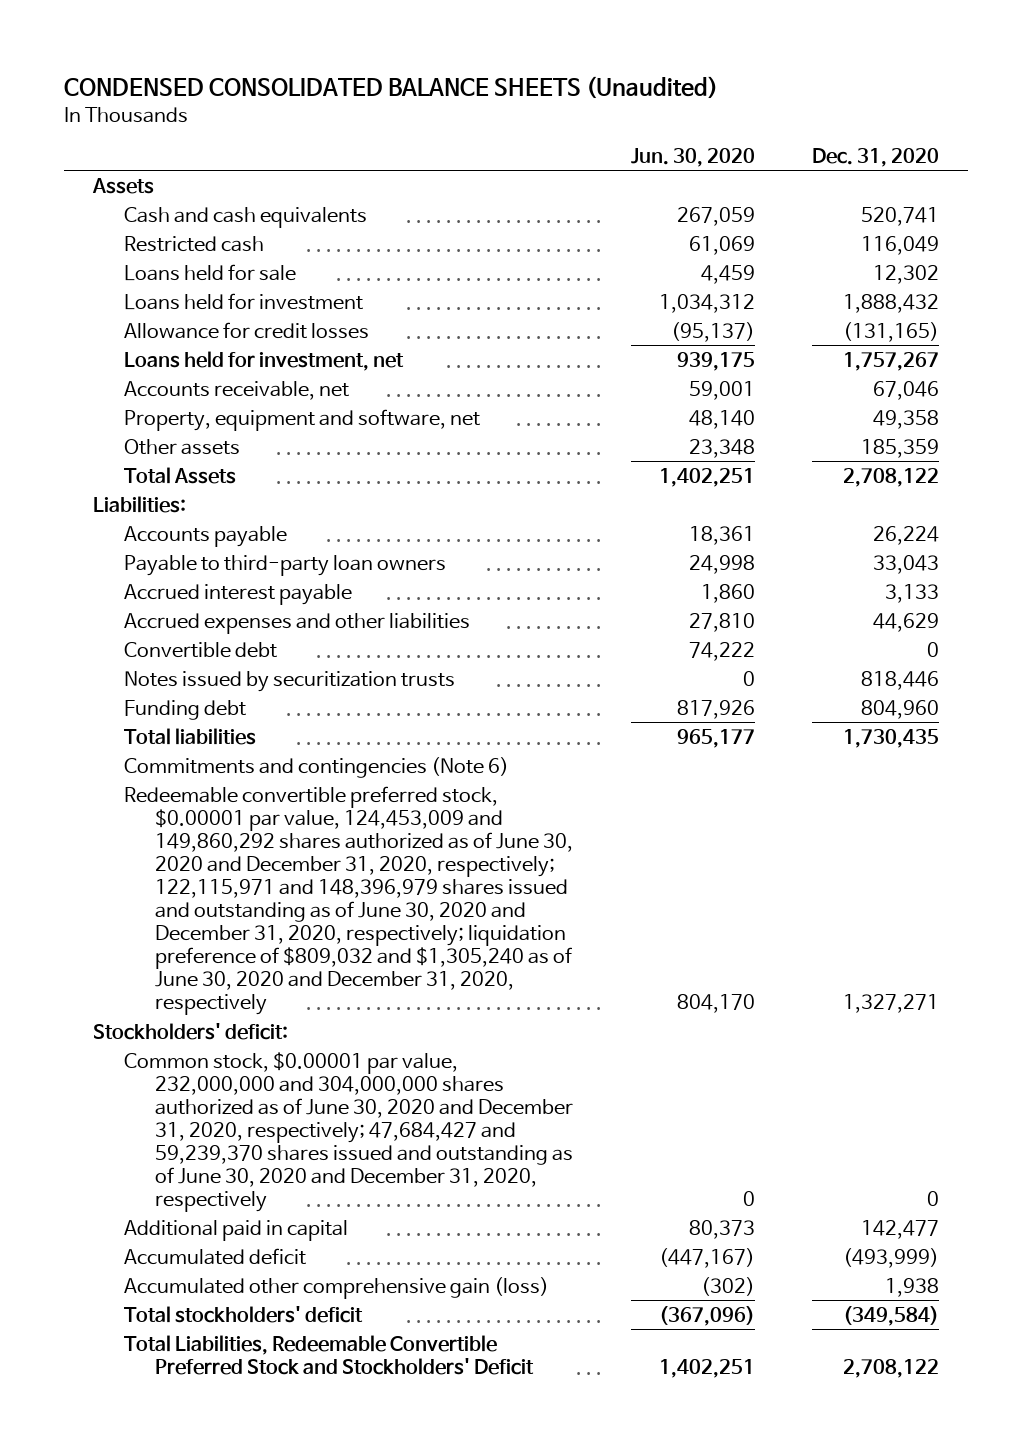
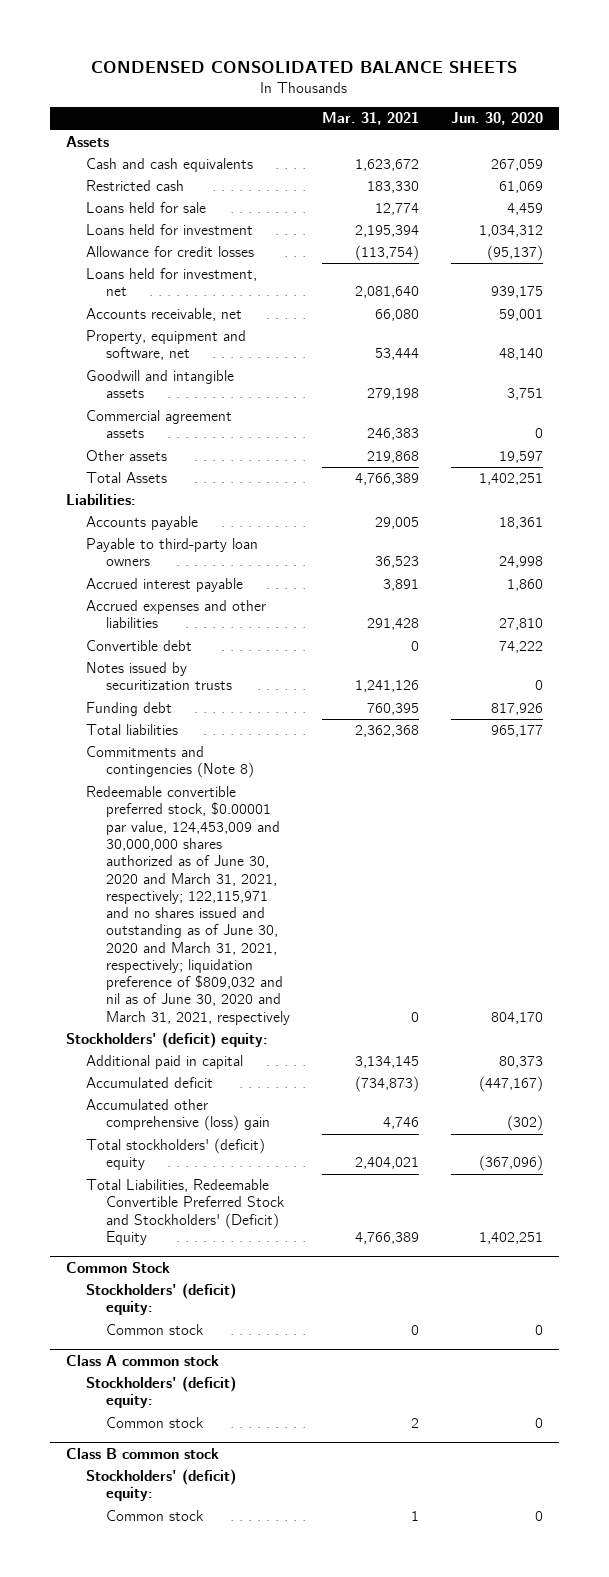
[64,76,719,100] CONDENSED CONSOLIDATED BALANCE SHEETS (Unaudited) -> [91,60,518,73] CONDENSED CONSOLIDATED BALANCE SHEETS
[812,148,940,168] Dec. 31, 2020 -> none
none -> [321,112,419,126] Mar. 31, 2021
none -> [85,370,234,399] Goodwill and intangible assets
none -> [85,410,232,439] Commercial agreement assets
[688,438,755,458] 23,348 -> [498,451,543,464] 19,597
[124,1051,574,1213] Common stock, $0.00001 par value, 232,000,000 and 304,000,000 shares authorized as of June 30, 2020 and December 31, 2020, respectively; 47,684,427 and 59,239,370 shares issued and outstanding as of June 30, 2020 and December 31, 2020, respectively -> none
[124,756,510,778] Commitments and contingencies (Note 6) -> [85,746,254,779] Commitments and contingencies (Note 8)
[124,785,574,1016] Redeemable convertible preferred stock, $0.00001 par value, 124,453,009 and 149,860,292 shares authorized as of June 30, 2020 and December 31, 2020, respectively; 122,115,971 and 148,396,979 shares issued and outstanding as of June 30, 2020 and December 31, 2020, respectively; liquidation preference of $809,032 and $1,305,240 as of June 30, 2020 and December 31, 2020, respectively -> [85,786,290,1025] Redeemable convertible preferred stock, $0.00001 par value, 124,453,009 and 30,000,000 shares authorized as of June 30, 2020 and March 31, 2021, respectively; 122,115,971 and no shares issued and outstanding as of June 30, 2020 and March 31, 2021, respectively; liquidation preference of $809,032 and nil as of June 30, 2020 and March 31, 2021, respectively
[93,1022,289,1040] Stockholders' deficit: -> [66,1032,269,1049] Stockholders' (deficit) equity:
[124,1276,550,1299] Accumulated other comprehensive gain (loss) -> [85,1099,270,1132] Accumulated other comprehensive (loss) gain
[124,1305,364,1323] Total stockholders' deficit -> [85,1138,265,1171] Total stockholders' (deficit) equity
[124,1334,535,1375] Total Liabilities, Redeemable Convertible Preferred Stock and Stockholders' Deficit -> [85,1179,285,1246] Total Liabilities, Redeemable Convertible Preferred Stock and Stockholders' (Deficit) Equity
none -> [66,1261,171,1273] Common Stock
none -> [85,1283,236,1316] Stockholders' (deficit) equity:
none -> [105,1324,204,1336] Common stock
none -> [66,1354,220,1366] Class A common stock
none -> [85,1376,236,1409] Stockholders' (deficit) equity:
none -> [105,1417,204,1429] Common stock
none -> [66,1447,220,1459] Class B common stock
none -> [85,1469,236,1502] Stockholders' (deficit) equity:
none -> [105,1510,204,1522] Common stock

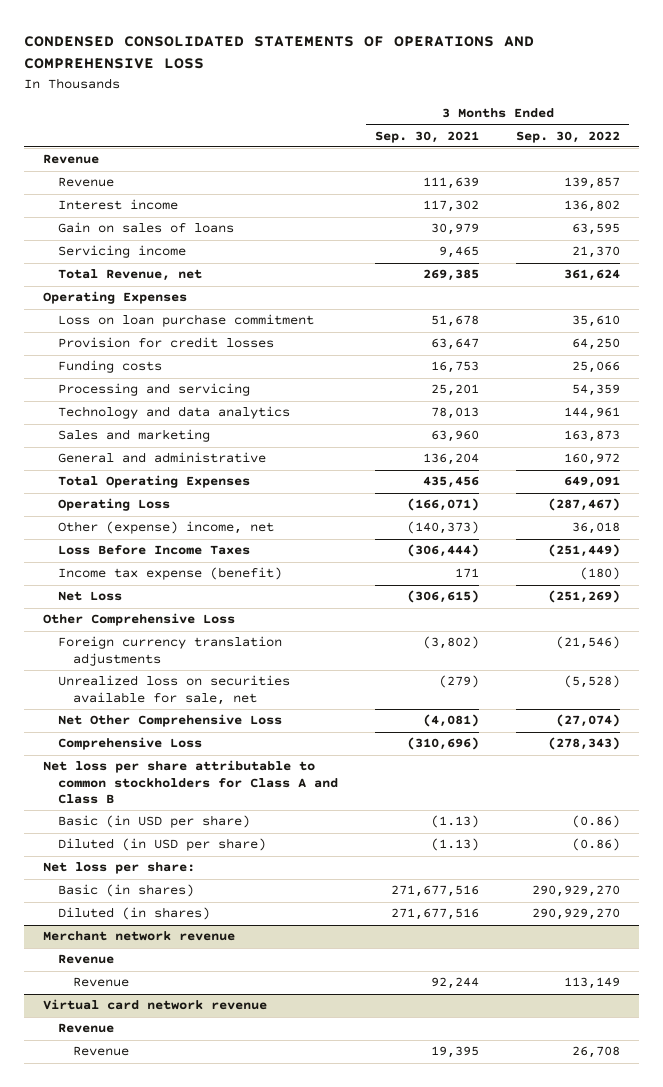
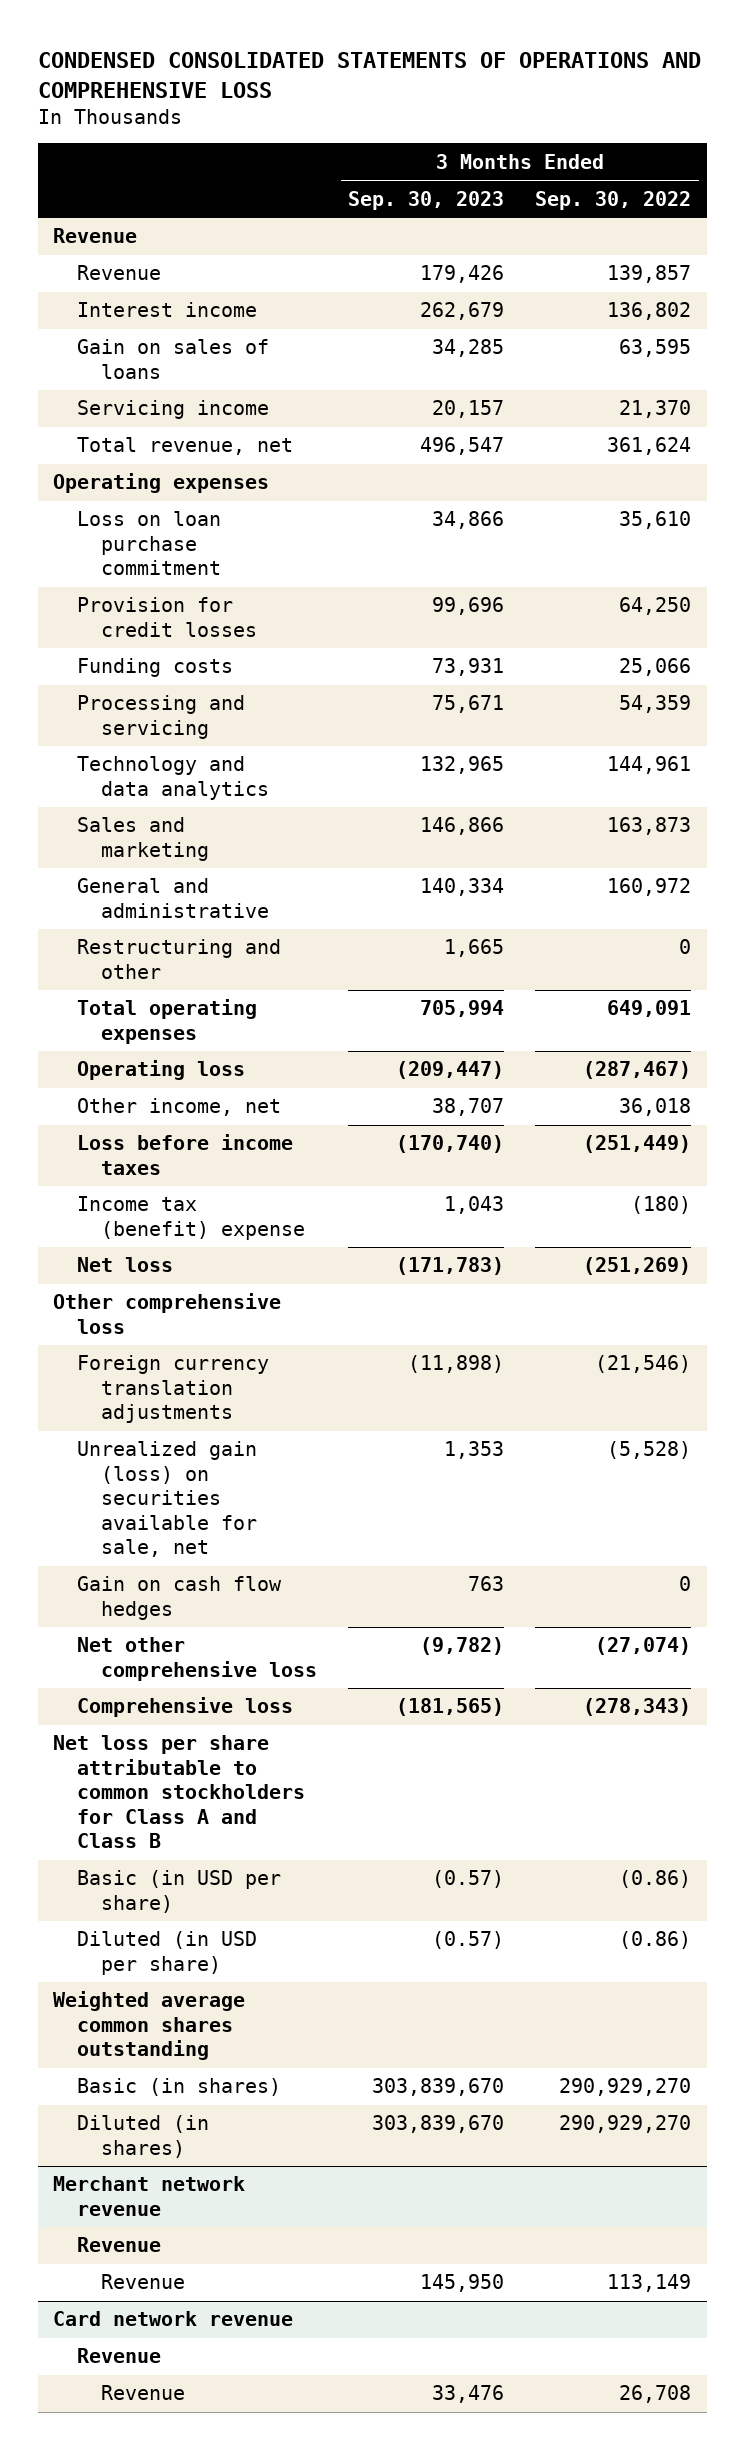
[375,130,480,143] Sep. 30, 2021 -> none
none -> [348,190,505,210] Sep. 30, 2023
[58,269,203,282] Total Revenue, net -> [77,437,294,456] Total revenue, net
[42,291,187,305] Operating Expenses -> [53,473,270,494] Operating expenses
none -> [77,939,282,979] Restructuring and other
[58,475,251,489] Total Operating Expenses -> [77,999,258,1044] Total operating expenses
[58,498,171,512] Operating Loss -> [77,1060,246,1081] Operating loss
[58,521,275,535] Other (expense) income, net -> [77,1098,282,1117] Other income, net
[58,545,251,556] Loss Before Income Taxes -> [77,1134,294,1175] Loss before income taxes
[58,567,283,581] Income tax expense (benefit) -> [77,1196,306,1240] Income tax (benefit) expense
[58,591,123,602] Net Loss -> [77,1257,174,1273] Net loss
[42,613,235,627] Other Comprehensive Loss -> [53,1293,282,1334] Other comprehensive loss
[58,675,291,705] Unrealized loss on securities available for sale, net -> [77,1441,258,1558] Unrealized gain (loss) on securities available for sale, net
none -> [77,1576,283,1620] Gain on cash flow hedges
[58,714,283,728] Net Other Comprehensive Loss -> [77,1637,318,1681] Net other comprehensive loss
[58,737,203,751] Comprehensive Loss -> [77,1697,294,1718] Comprehensive loss
[42,862,195,875] Net loss per share: -> none
none -> [53,1991,246,2061] Weighted average common shares outstanding
[42,999,267,1011] Virtual card network revenue -> [53,2311,294,2327] Card network revenue

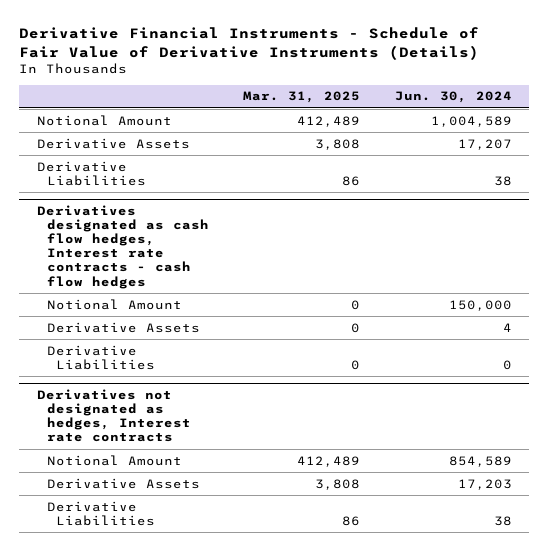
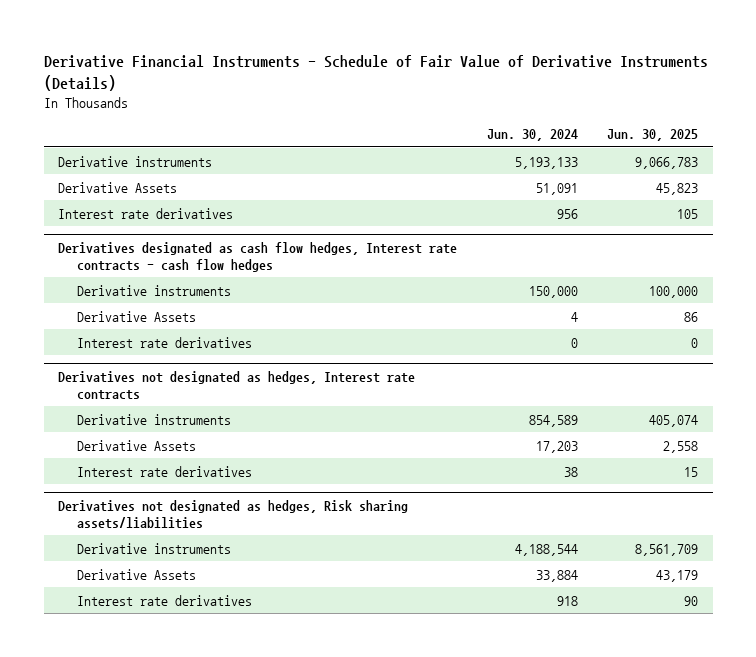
[243,91,361,104] Mar. 31, 2025 -> none
none -> [606,129,698,142] Jun. 30, 2025
[36,114,172,126] Notional Amount -> none
[36,160,146,186] Derivative Liabilities -> none
none -> [58,155,213,167] Derivative instruments
[458,138,513,150] 17,207 -> [535,182,578,195] 51,091
none -> [58,207,234,219] Interest rate derivatives
[46,298,182,310] Notional Amount -> [77,284,232,296] Derivative instruments
[46,344,156,370] Derivative Liabilities -> [77,336,253,348] Interest rate derivatives
[46,454,182,466] Notional Amount -> [77,413,232,425] Derivative instruments
[46,500,156,526] Derivative Liabilities -> [77,465,253,477] Interest rate derivatives
none -> [58,499,409,529] Derivatives not designated as hedges, Risk sharing assets/liabilities
none -> [77,542,232,554] Derivative instruments
none -> [77,568,197,580] Derivative Assets
none -> [77,594,253,606] Interest rate derivatives

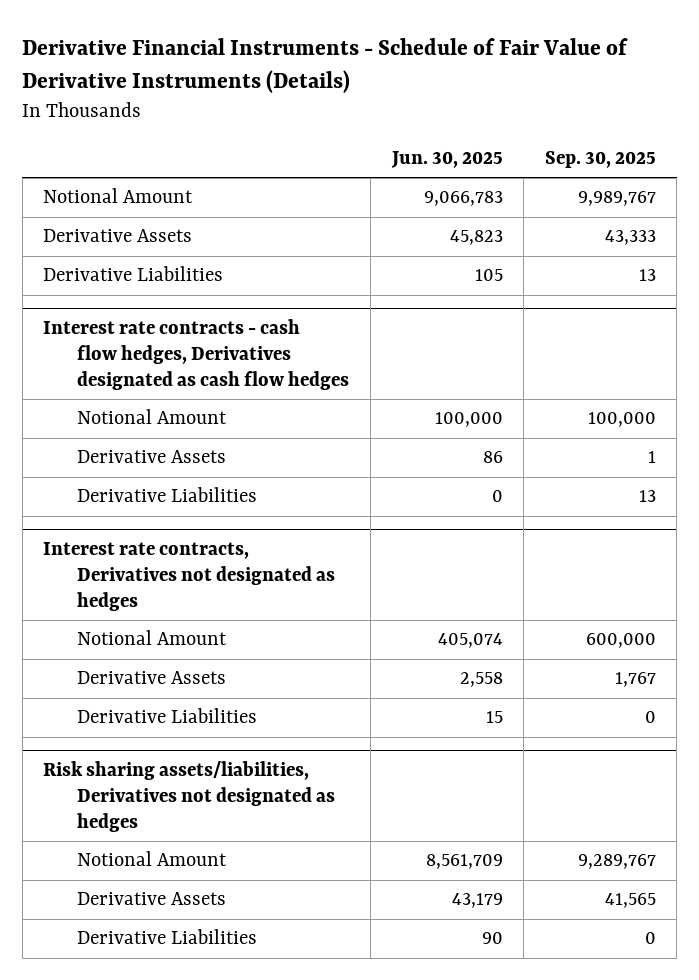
[486,129,578,142] Jun. 30, 2024 -> none
none -> [544,150,656,168] Sep. 30, 2025
[58,155,213,167] Derivative instruments -> [43,188,194,204] Notional Amount
[58,207,234,219] Interest rate derivatives -> [43,266,224,282] Derivative Liabilities
[58,241,458,272] Derivatives designated as cash flow hedges, Interest rate contracts - cash flow hedges -> [43,318,350,391] Interest rate contracts - cash flow hedges, Derivatives designated as cash flow hedges
[77,284,232,296] Derivative instruments -> [77,409,228,425] Notional Amount
[77,336,253,348] Interest rate derivatives -> [77,487,258,503] Derivative Liabilities
[58,370,416,400] Derivatives not designated as hedges, Interest rate contracts -> [43,541,336,612] Interest rate contracts, Derivatives not designated as hedges
[77,413,232,425] Derivative instruments -> [77,630,228,646] Notional Amount
[77,465,253,477] Interest rate derivatives -> [77,708,258,724] Derivative Liabilities
[58,499,409,529] Derivatives not designated as hedges, Risk sharing assets/liabilities -> [43,760,336,833] Risk sharing assets/liabilities, Derivatives not designated as hedges
[77,542,232,554] Derivative instruments -> [77,851,228,867] Notional Amount
[77,594,253,606] Interest rate derivatives -> [77,929,258,945] Derivative Liabilities

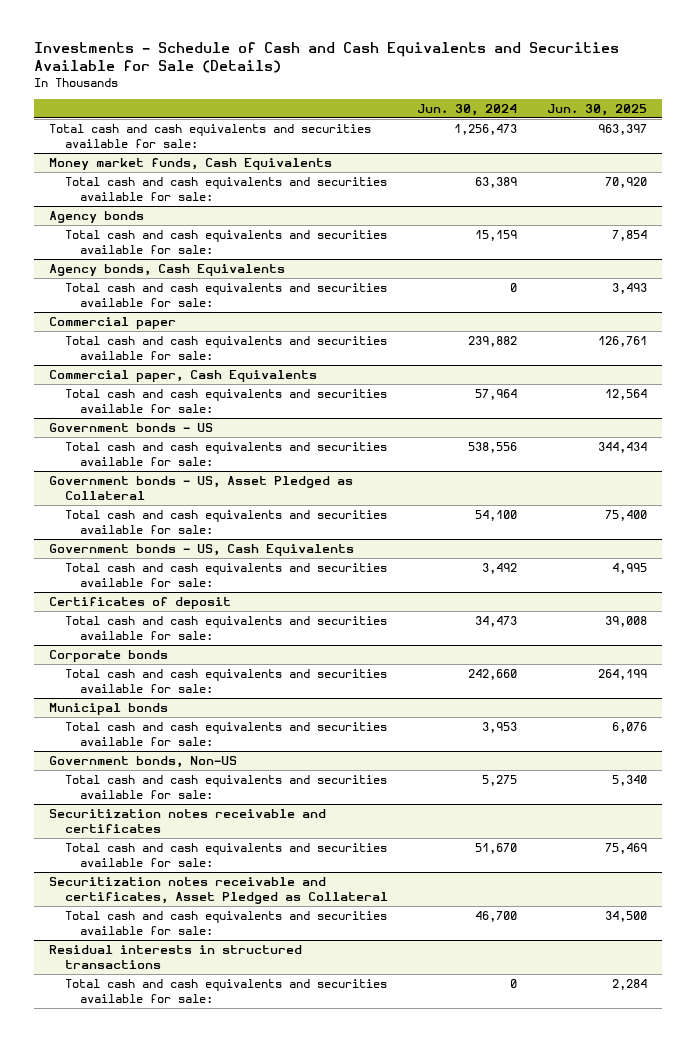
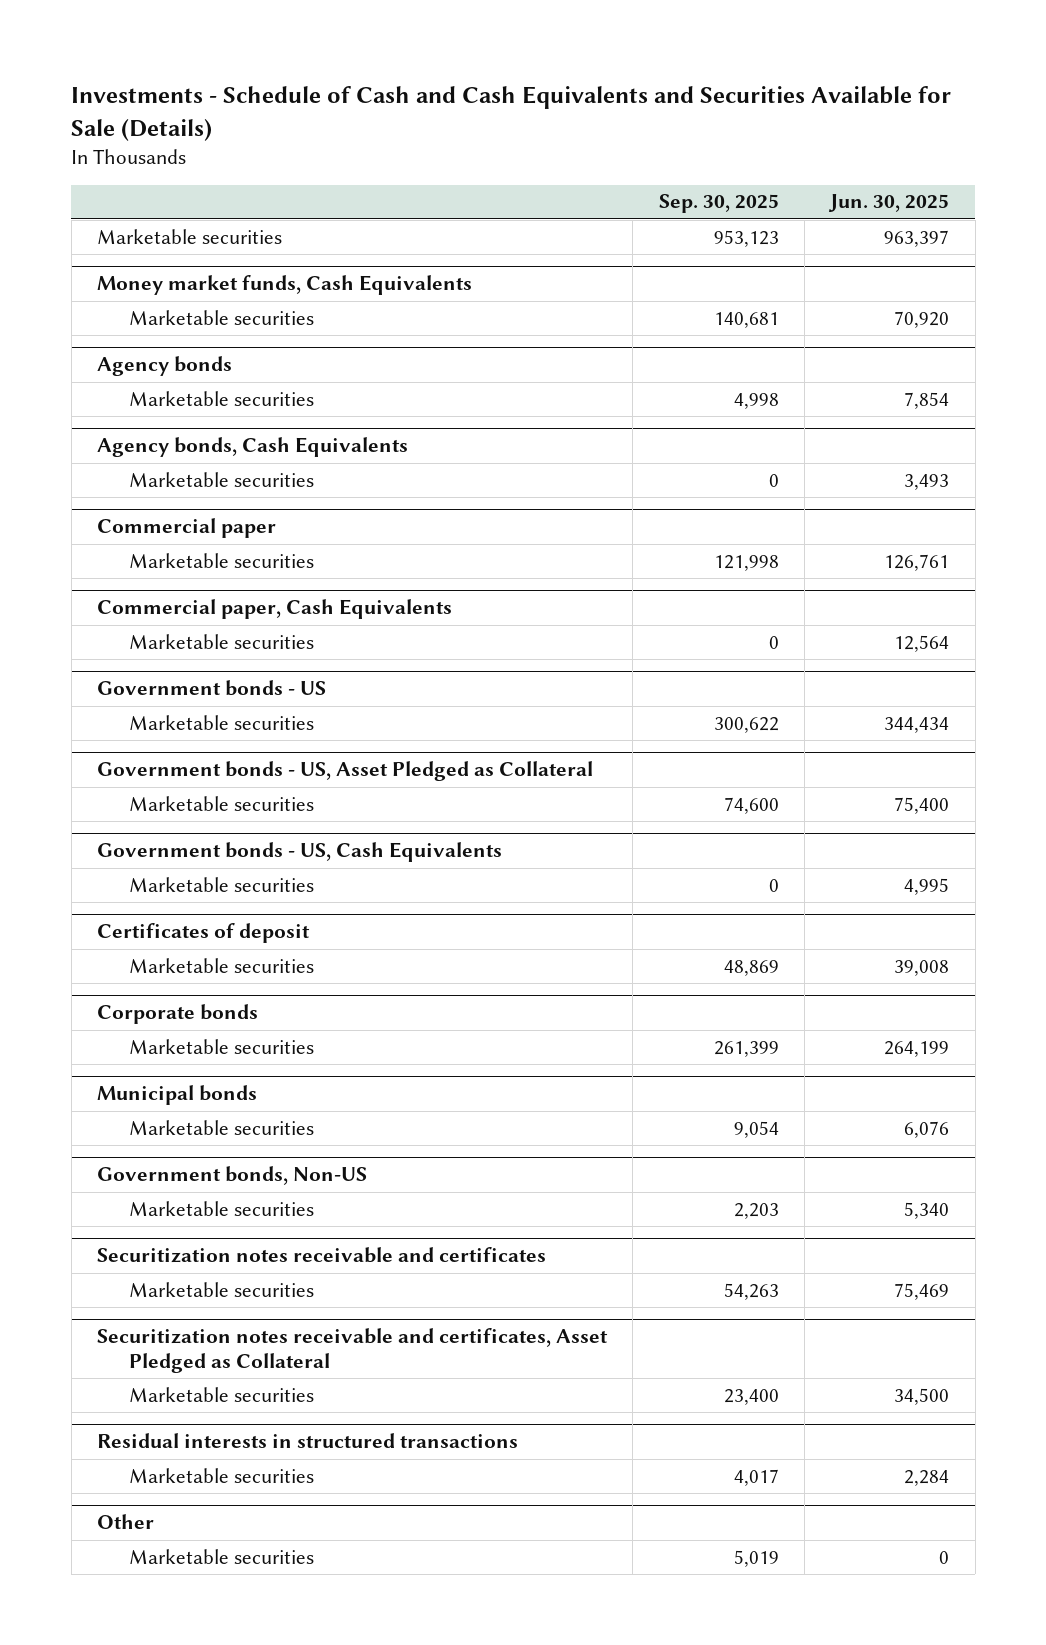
[417,103,518,116] Jun. 30, 2024 -> none
none -> [658,194,779,214] Sep. 30, 2025
[48,124,371,149] Total cash and cash equivalents and securities available for sale: -> [96,228,282,244] Marketable securities
[64,177,387,202] Total cash and cash equivalents and securities available for sale: -> [128,309,314,325] Marketable securities
[64,230,387,255] Total cash and cash equivalents and securities available for sale: -> [128,390,314,406] Marketable securities
[64,283,387,308] Total cash and cash equivalents and securities available for sale: -> [128,471,314,487] Marketable securities
[64,336,387,361] Total cash and cash equivalents and securities available for sale: -> [128,552,314,568] Marketable securities
[64,389,387,414] Total cash and cash equivalents and securities available for sale: -> [128,633,314,649] Marketable securities
[64,442,387,467] Total cash and cash equivalents and securities available for sale: -> [128,714,314,730] Marketable securities
[64,510,387,535] Total cash and cash equivalents and securities available for sale: -> [128,795,314,811] Marketable securities
[64,563,387,588] Total cash and cash equivalents and securities available for sale: -> [128,876,314,892] Marketable securities
[64,616,387,641] Total cash and cash equivalents and securities available for sale: -> [128,957,314,973] Marketable securities
[64,669,387,694] Total cash and cash equivalents and securities available for sale: -> [128,1038,314,1054] Marketable securities
[64,722,387,747] Total cash and cash equivalents and securities available for sale: -> [128,1119,314,1135] Marketable securities
[64,775,387,800] Total cash and cash equivalents and securities available for sale: -> [128,1200,314,1216] Marketable securities
[64,843,387,868] Total cash and cash equivalents and securities available for sale: -> [128,1281,314,1297] Marketable securities
[64,911,387,936] Total cash and cash equivalents and securities available for sale: -> [128,1386,314,1402] Marketable securities
[64,979,387,1004] Total cash and cash equivalents and securities available for sale: -> [128,1467,314,1483] Marketable securities
none -> [96,1514,154,1530] Other
none -> [128,1548,314,1564] Marketable securities

